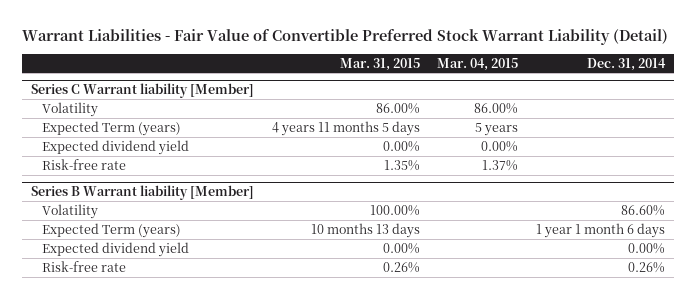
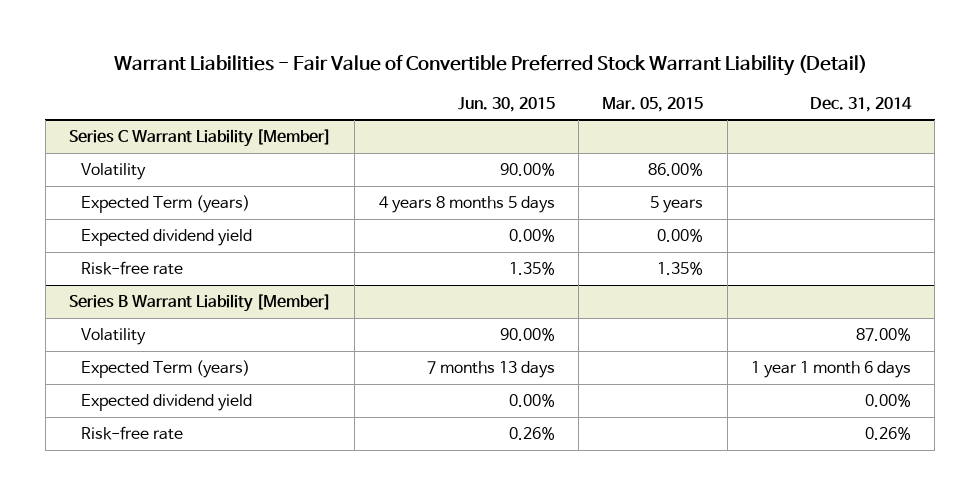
[339,57,420,71] Mar. 31, 2015 -> none
[437,57,519,71] Mar. 04, 2015 -> none
none -> [457,96,555,112] Jun. 30, 2015
none -> [602,96,704,112] Mar. 05, 2015
[30,83,254,99] Series C Warrant liability [Member] -> [68,129,331,148] Series C Warrant Liability [Member]
[30,185,254,201] Series B Warrant liability [Member] -> [68,294,331,313] Series B Warrant Liability [Member]
[621,204,666,216] 86.60% -> [855,328,911,342] 87.00%

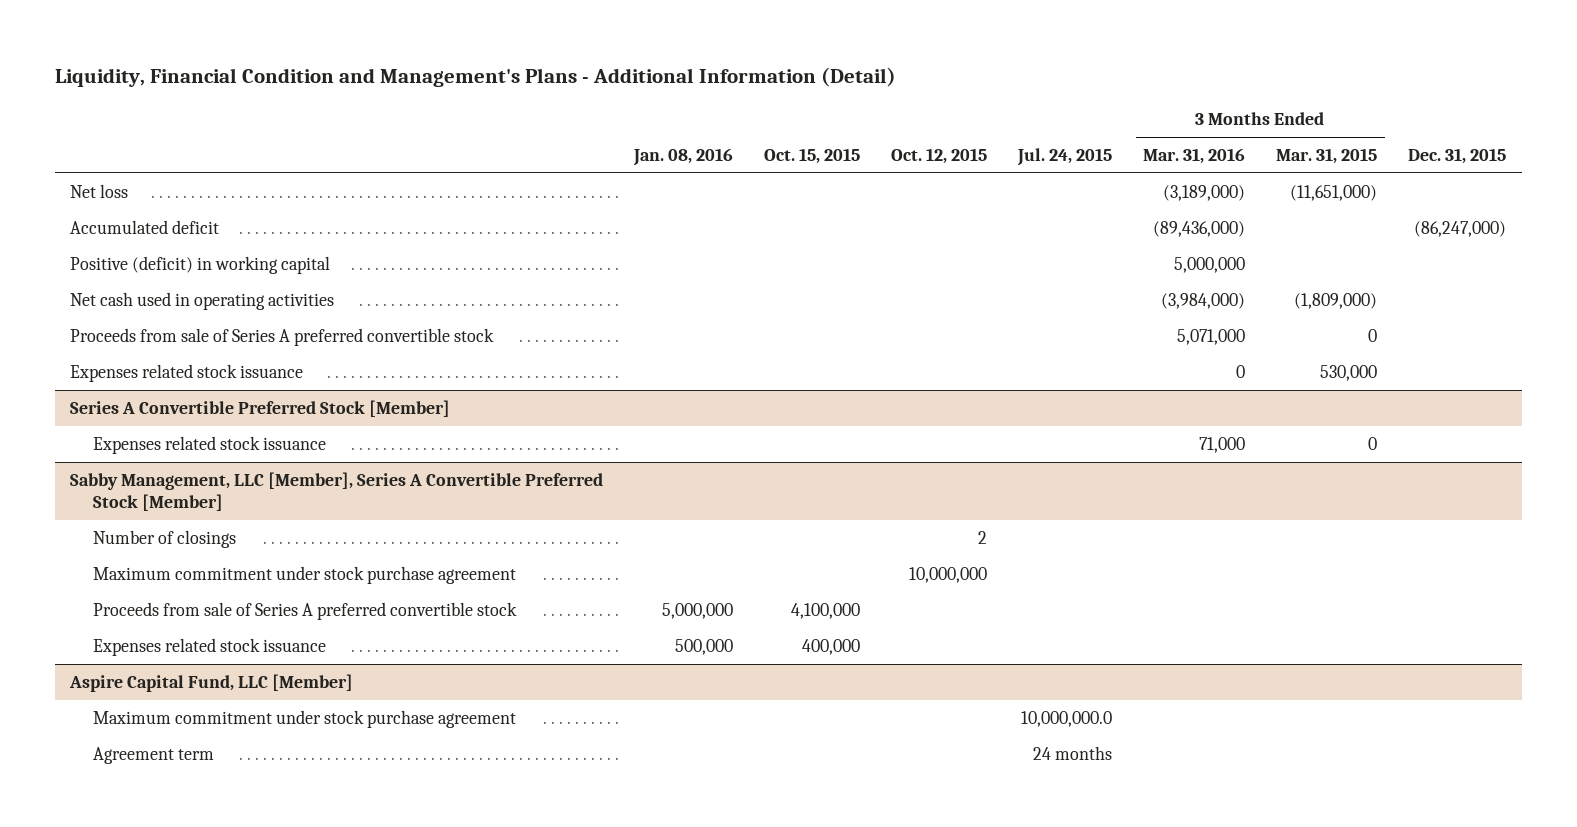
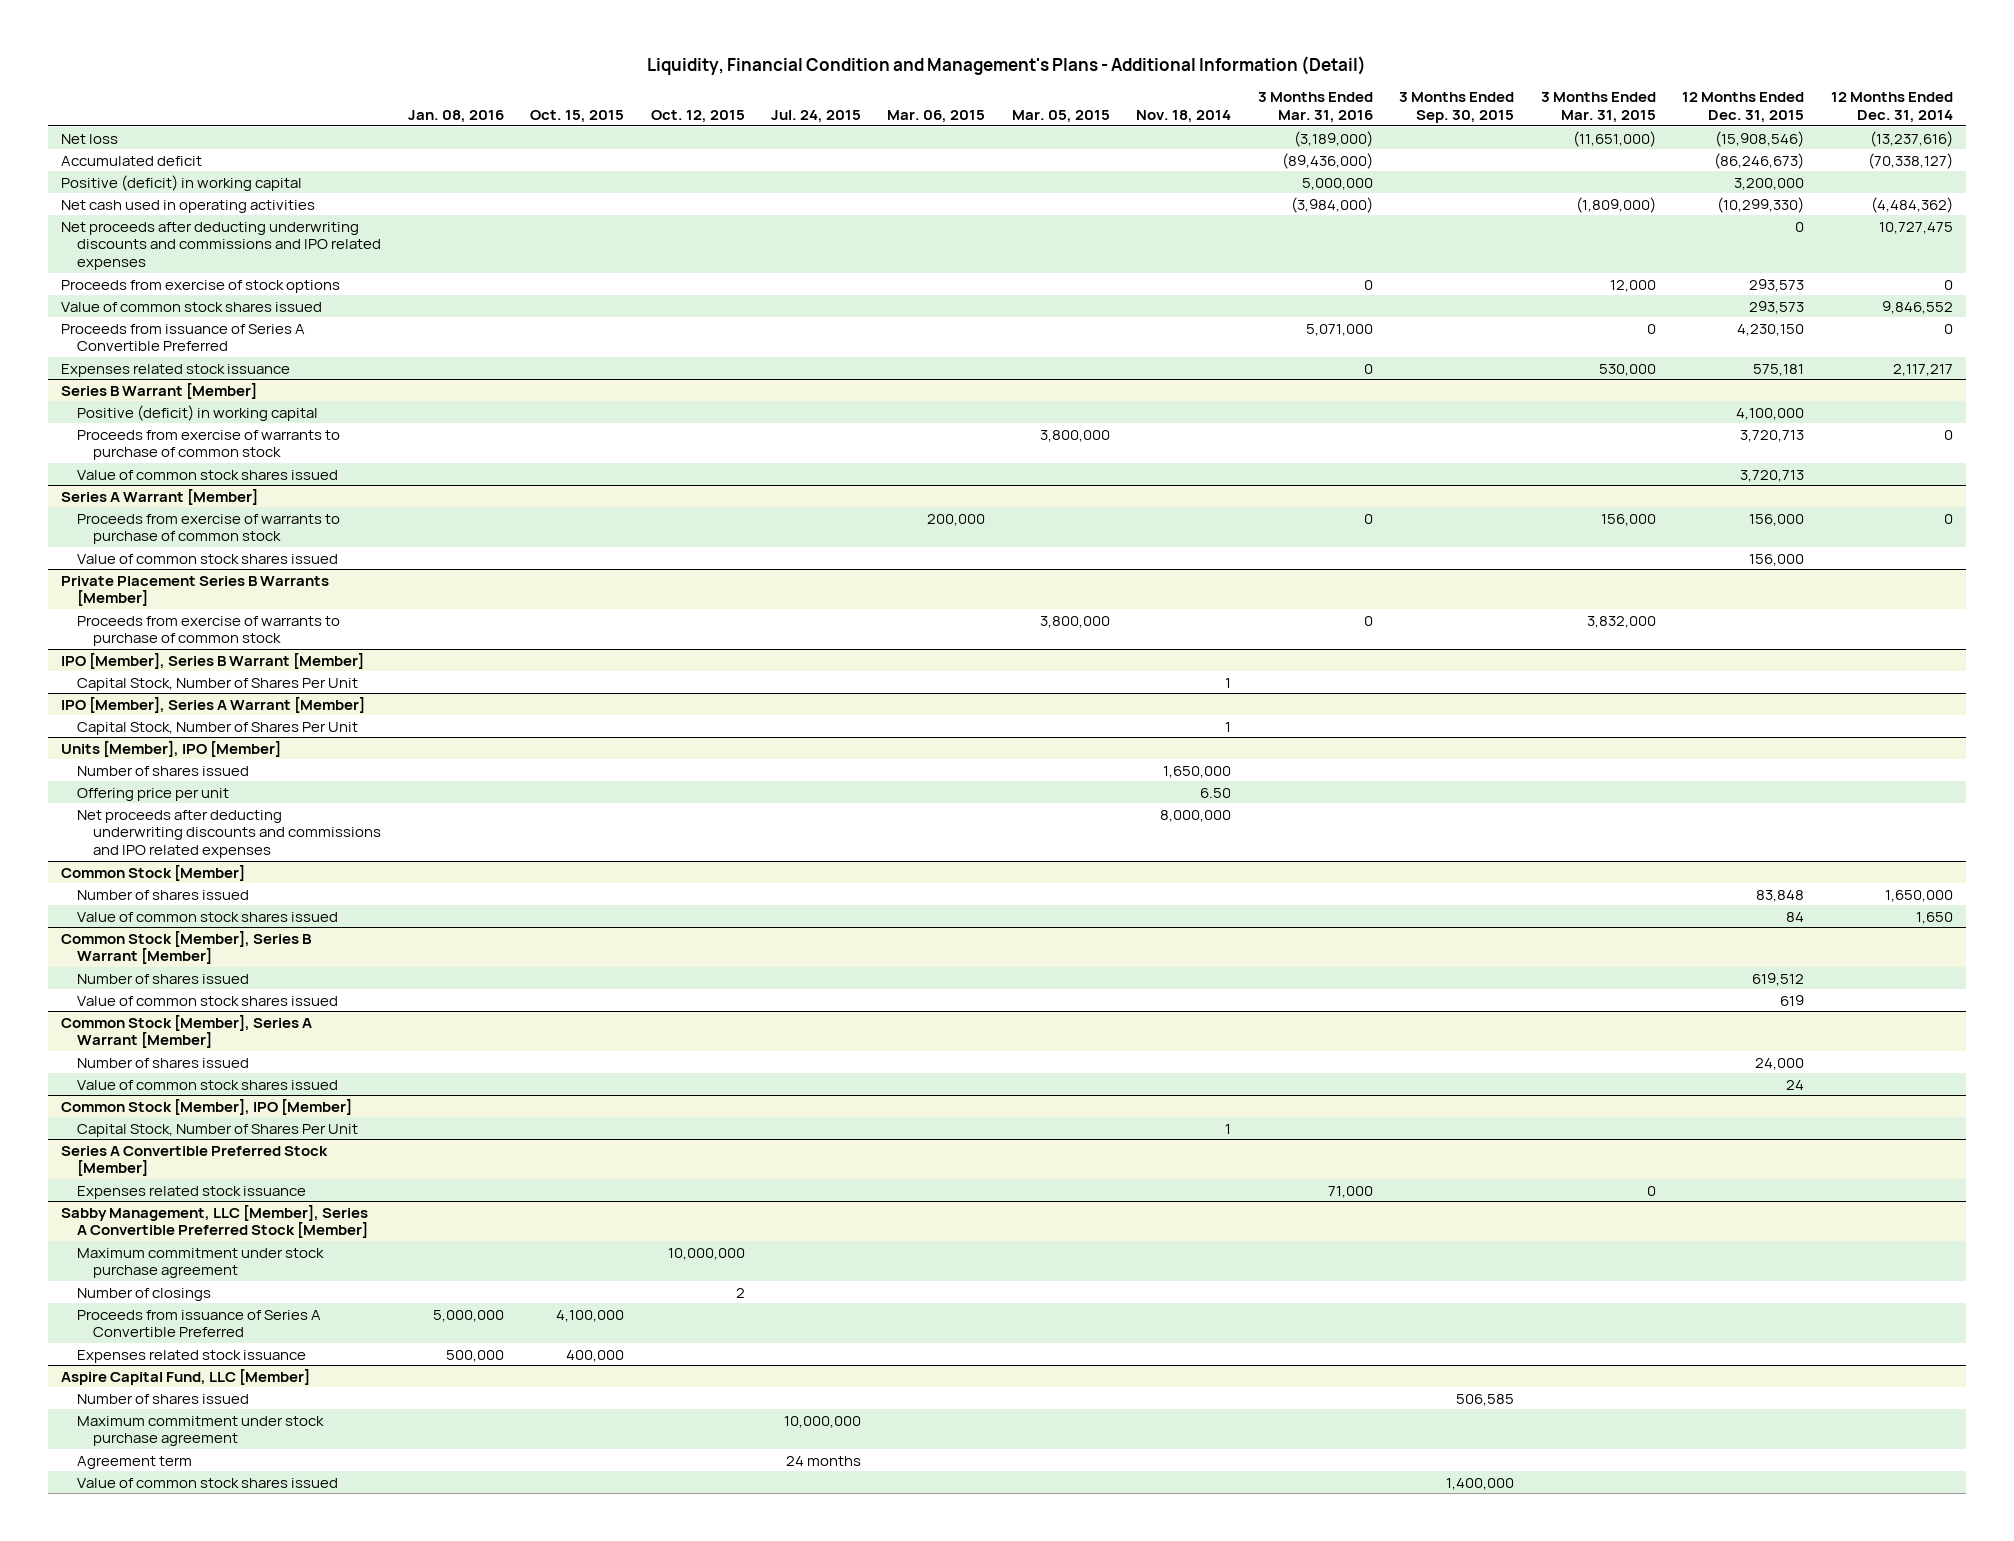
[1408,148,1507,165] Dec. 31, 2015 -> none
none -> [887,109,986,123] Mar. 06, 2015
none -> [1011,109,1110,123] Mar. 05, 2015
none -> [1136,109,1232,123] Nov. 18, 2014
none -> [1399,92,1515,123] 3 Months Ended Sep. 30, 2015
none -> [1682,92,1805,123] 12 Months Ended Dec. 31, 2015
none -> [1830,92,1953,123] 12 Months Ended Dec. 31, 2014
none -> [61,221,382,270] Net proceeds after deducting underwriting discounts and commissions and IPO related expenses
none -> [61,279,341,293] Proceeds from exercise of stock options
none -> [61,301,323,312] Value of common stock shares issued
[70,328,495,347] Proceeds from sale of Series A preferred convertible stock -> [61,323,306,352] Proceeds from issuance of Series A Convertible Preferred
none -> [61,382,258,399] Series B Warrant [Member]
none -> [77,404,319,421] Positive (deficit) in working capital
none -> [77,429,341,461] Proceeds from exercise of warrants to purchase of common stock
none -> [77,469,339,480] Value of common stock shares issued
none -> [61,488,259,505] Series A Warrant [Member]
none -> [77,513,341,545] Proceeds from exercise of warrants to purchase of common stock
none -> [77,553,339,564] Value of common stock shares issued
none -> [61,575,330,607] Private Placement Series B Warrants [Member]
none -> [77,615,341,647] Proceeds from exercise of warrants to purchase of common stock
none -> [61,652,365,669] IPO [Member], Series B Warrant [Member]
none -> [77,677,359,691] Capital Stock, Number of Shares Per Unit
none -> [61,696,366,713] IPO [Member], Series A Warrant [Member]
none -> [77,721,359,735] Capital Stock, Number of Shares Per Unit
none -> [61,740,282,757] Units [Member], IPO [Member]
none -> [77,765,250,776] Number of shares issued
none -> [77,787,230,801] Offering price per unit
none -> [77,809,381,858] Net proceeds after deducting underwriting discounts and commissions and IPO related expenses
none -> [61,864,246,881] Common Stock [Member]
none -> [77,889,250,900] Number of shares issued
none -> [77,911,339,922] Value of common stock shares issued
none -> [61,930,313,965] Common Stock [Member], Series B Warrant [Member]
none -> [77,973,250,984] Number of shares issued
none -> [77,995,339,1006] Value of common stock shares issued
none -> [61,1014,313,1049] Common Stock [Member], Series A Warrant [Member]
none -> [77,1057,250,1068] Number of shares issued
none -> [77,1079,339,1090] Value of common stock shares issued
none -> [61,1098,353,1115] Common Stock [Member], IPO [Member]
none -> [77,1123,359,1137] Capital Stock, Number of Shares Per Unit
[92,530,236,549] Number of closings -> [77,1287,212,1301] Number of closings
[92,602,517,621] Proceeds from sale of Series A preferred convertible stock -> [77,1309,322,1338] Proceeds from issuance of Series A Convertible Preferred
none -> [77,1393,250,1404] Number of shares issued
[1021,711,1113,728] 10,000,000.0 -> [783,1415,861,1428] 10,000,000
none -> [77,1477,339,1488] Value of common stock shares issued

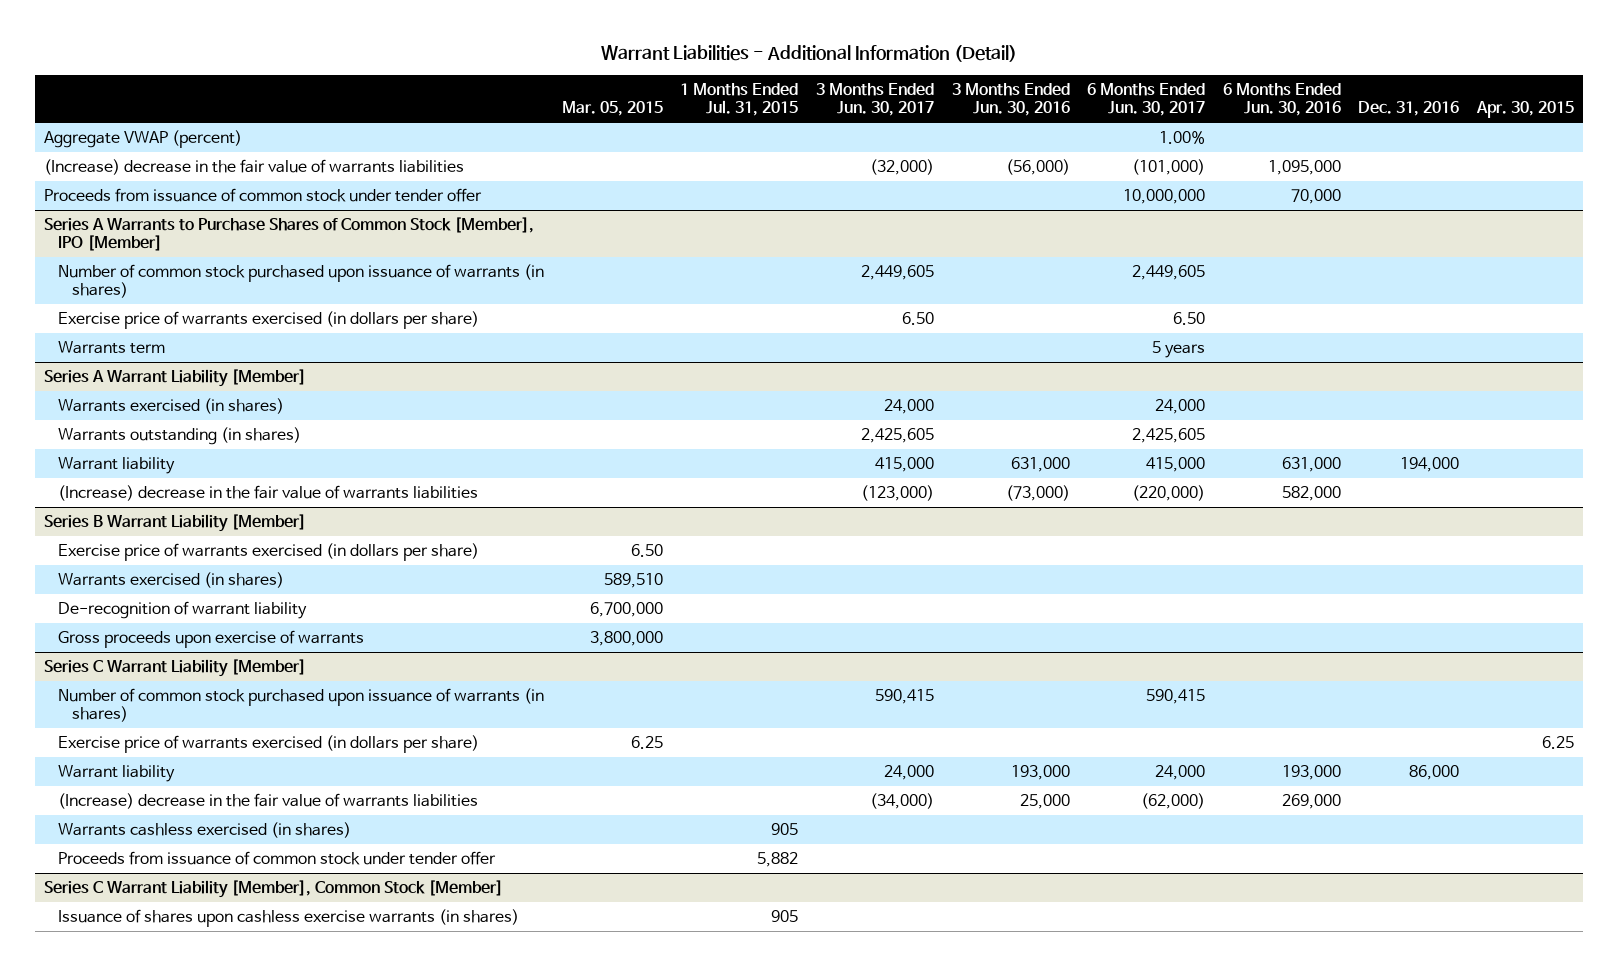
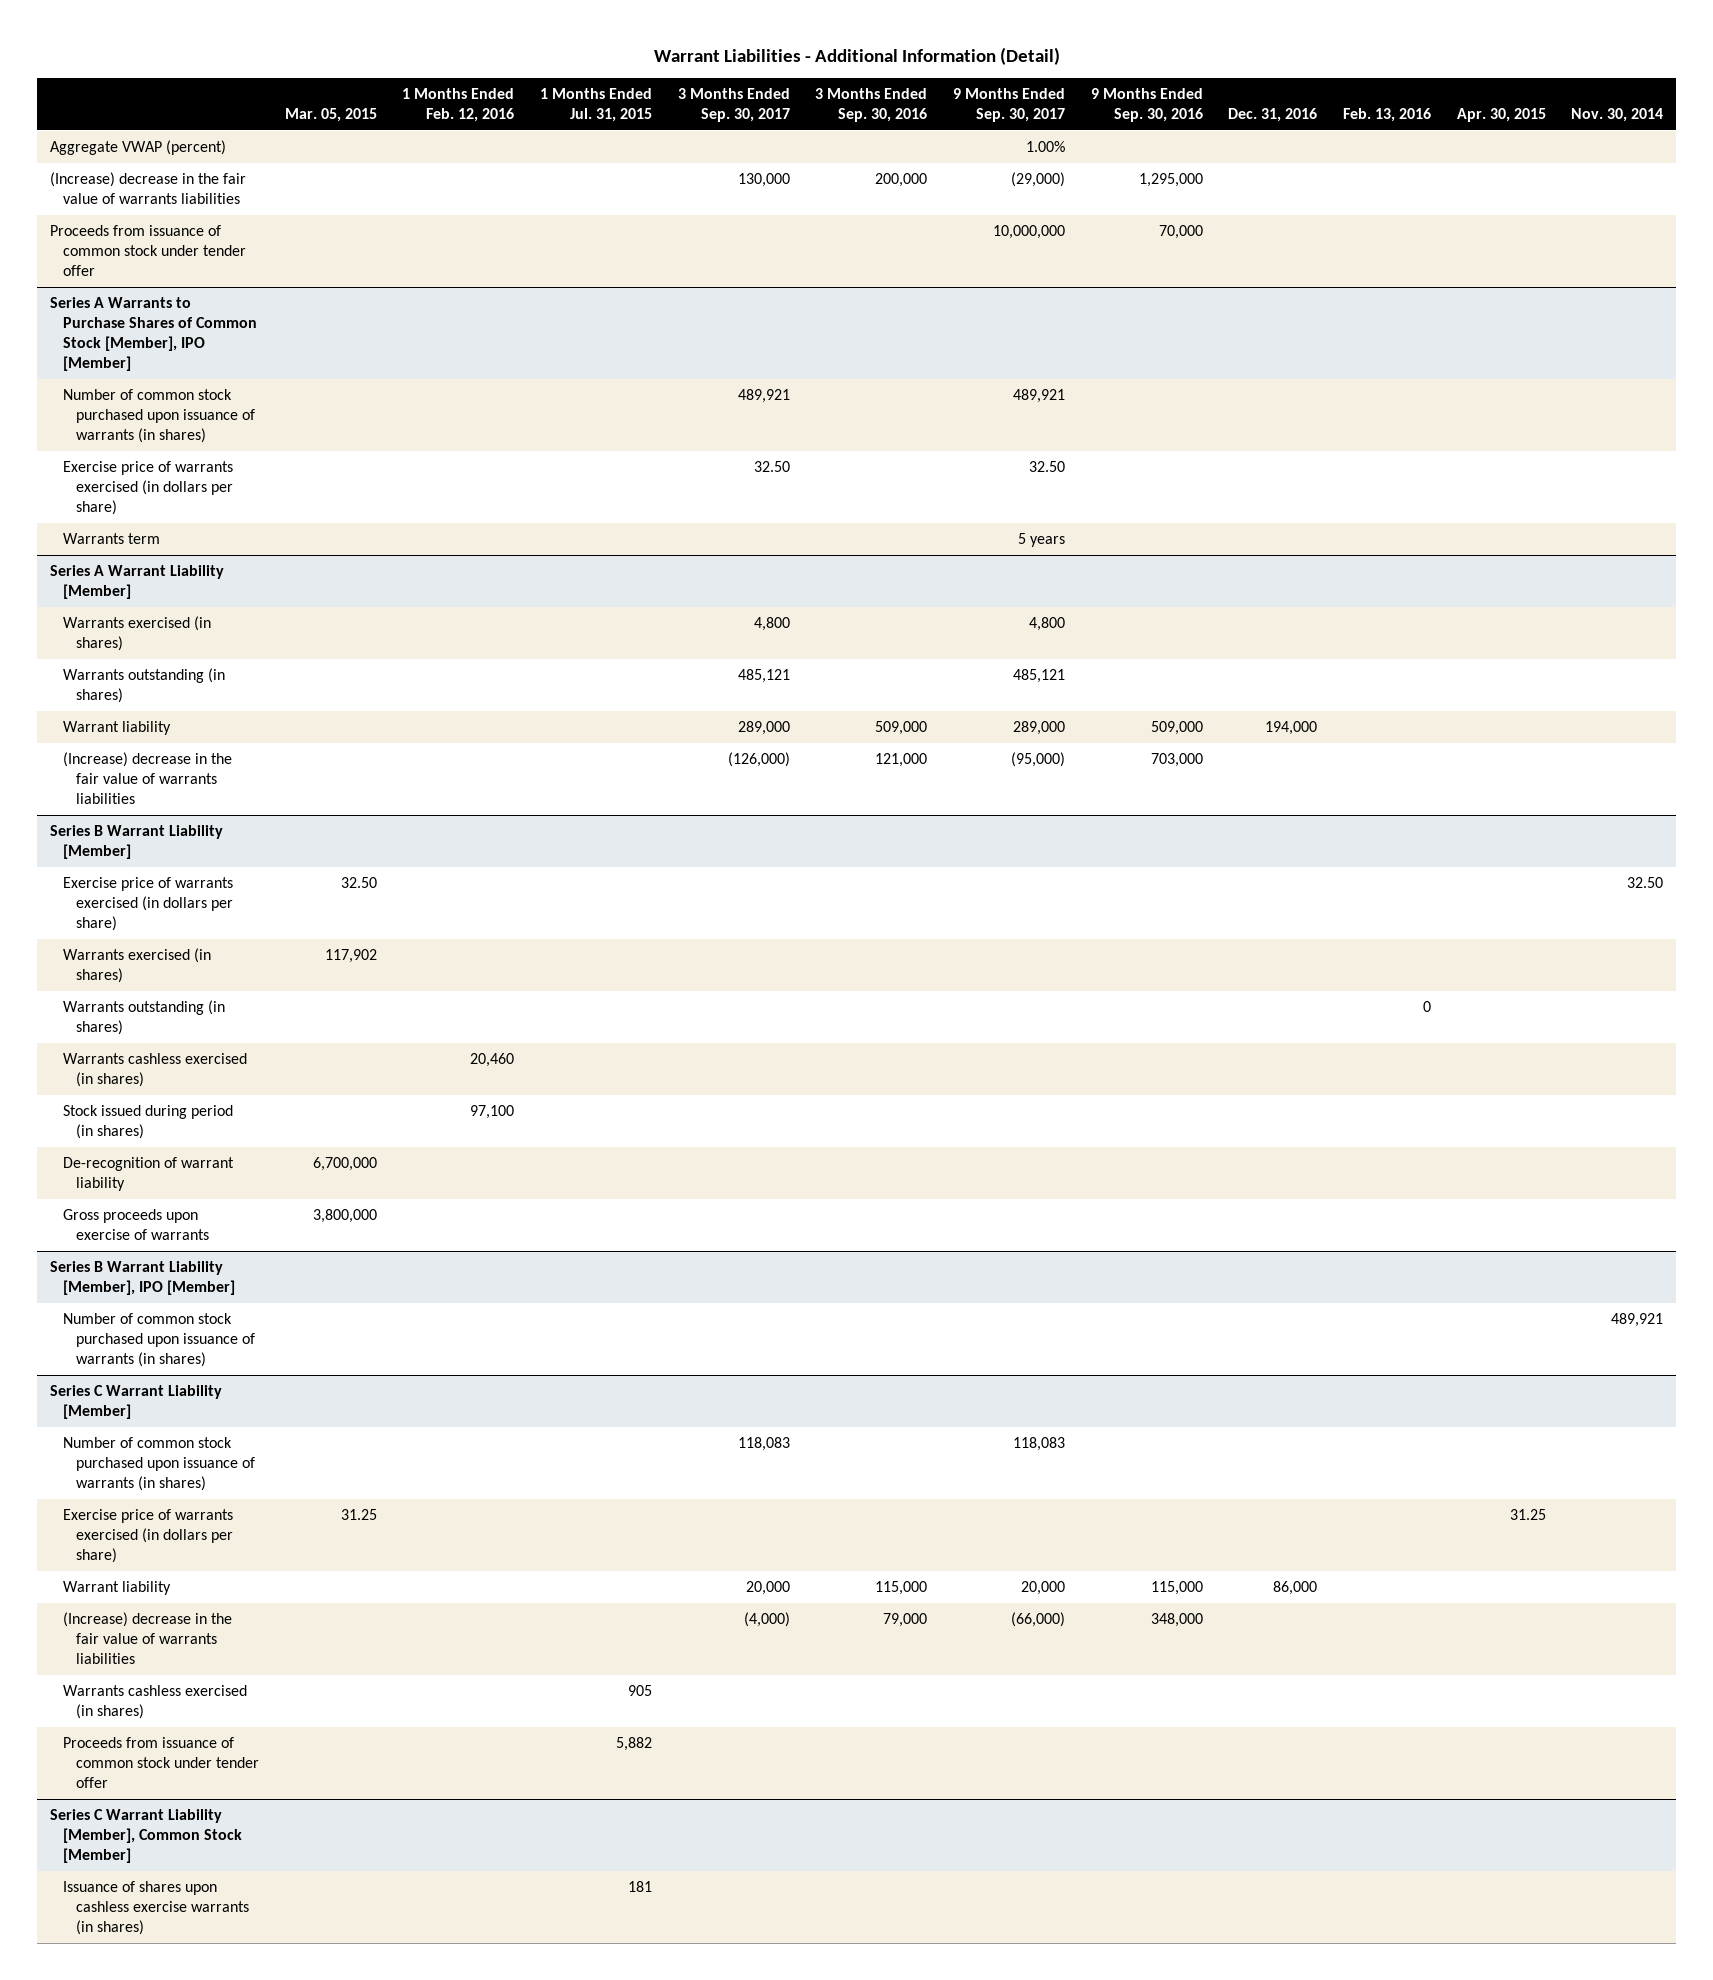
[816,82,935,117] 3 Months Ended Jun. 30, 2017 -> none
[951,82,1070,117] 3 Months Ended Jun. 30, 2016 -> none
[1087,82,1206,117] 6 Months Ended Jun. 30, 2017 -> none
[1222,82,1341,117] 6 Months Ended Jun. 30, 2016 -> none
none -> [402,88,515,122] 1 Months Ended Feb. 12, 2016
none -> [677,88,790,122] 3 Months Ended Sep. 30, 2017
none -> [815,88,928,122] 3 Months Ended Sep. 30, 2016
none -> [952,88,1065,122] 9 Months Ended Sep. 30, 2017
none -> [1090,88,1203,122] 9 Months Ended Sep. 30, 2016
none -> [1342,107,1431,122] Feb. 13, 2016
none -> [1571,107,1664,122] Nov. 30, 2014
[630,543,663,557] 6.50 -> [340,877,377,889] 32.50
[603,572,663,588] 589,510 -> [324,949,377,964] 117,902
none -> [62,1000,225,1036] Warrants outstanding (in shares)
none -> [62,1053,247,1088] Warrants cashless exercised (in shares)
none -> [62,1105,233,1140] Stock issued during period (in shares)
none -> [49,1261,235,1296] Series B Warrant Liability [Member], IPO [Member]
none -> [62,1313,255,1368] Number of common stock purchased upon issuance of warrants (in shares)
[630,735,663,749] 6.25 -> [340,1509,377,1521] 31.25
[1542,735,1575,749] 6.25 -> [1509,1509,1546,1521] 31.25
[771,909,799,922] 905 -> [627,1881,652,1893] 181

